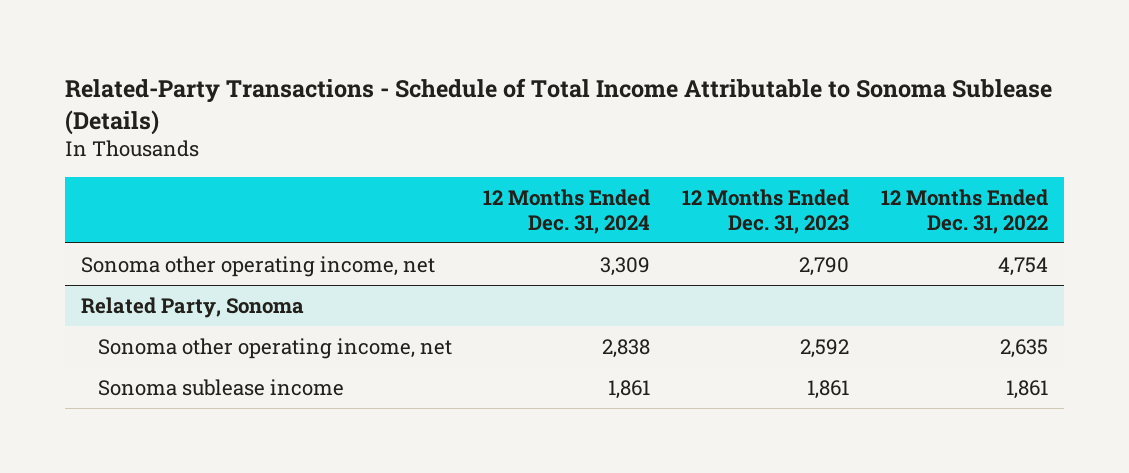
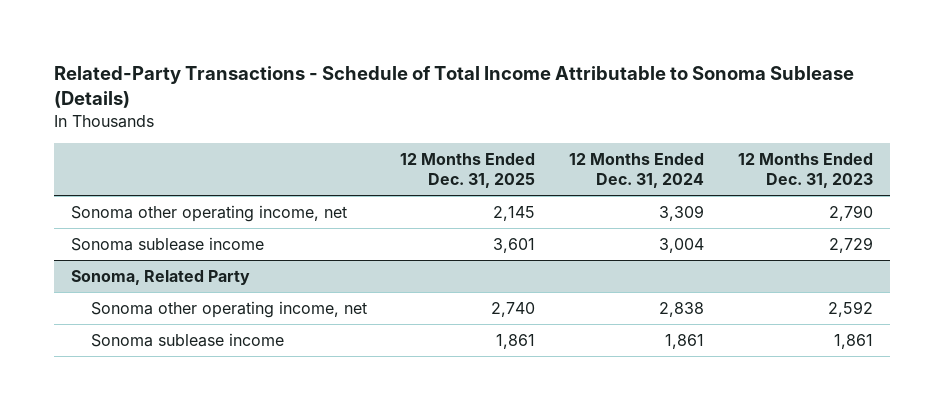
[881,188,1049,234] 12 Months Ended Dec. 31, 2022 -> none
none -> [400,153,536,189] 12 Months Ended Dec. 31, 2025
none -> [71,237,265,252] Sonoma sublease income
[80,296,304,318] Related Party, Sonoma -> [71,270,251,286] Sonoma, Related Party

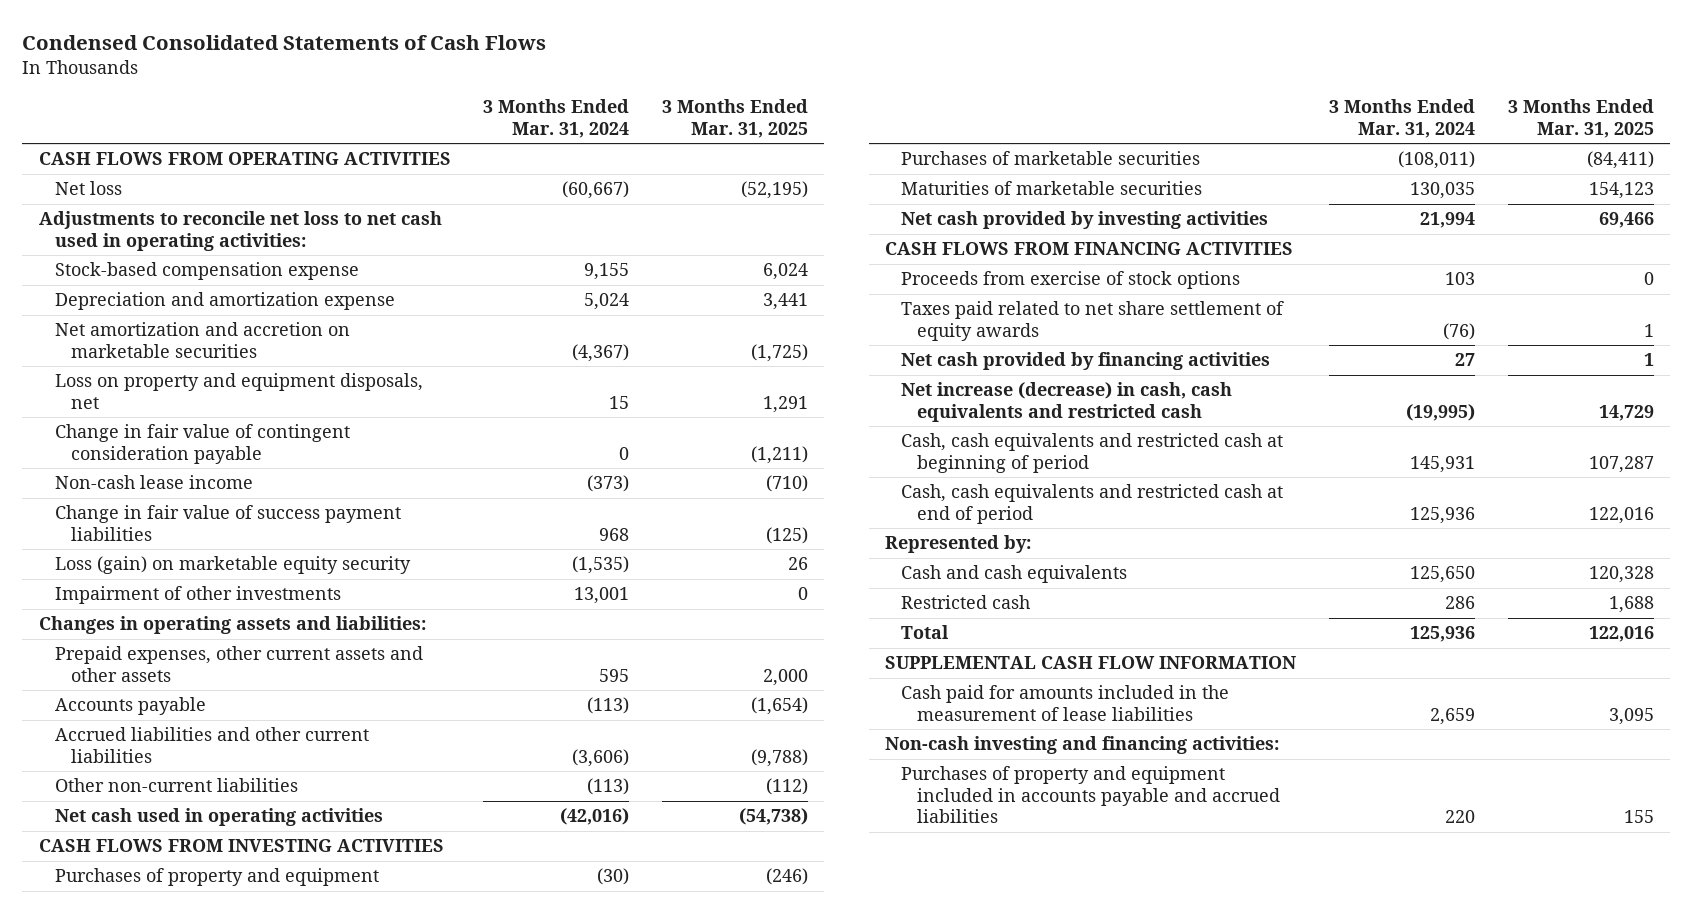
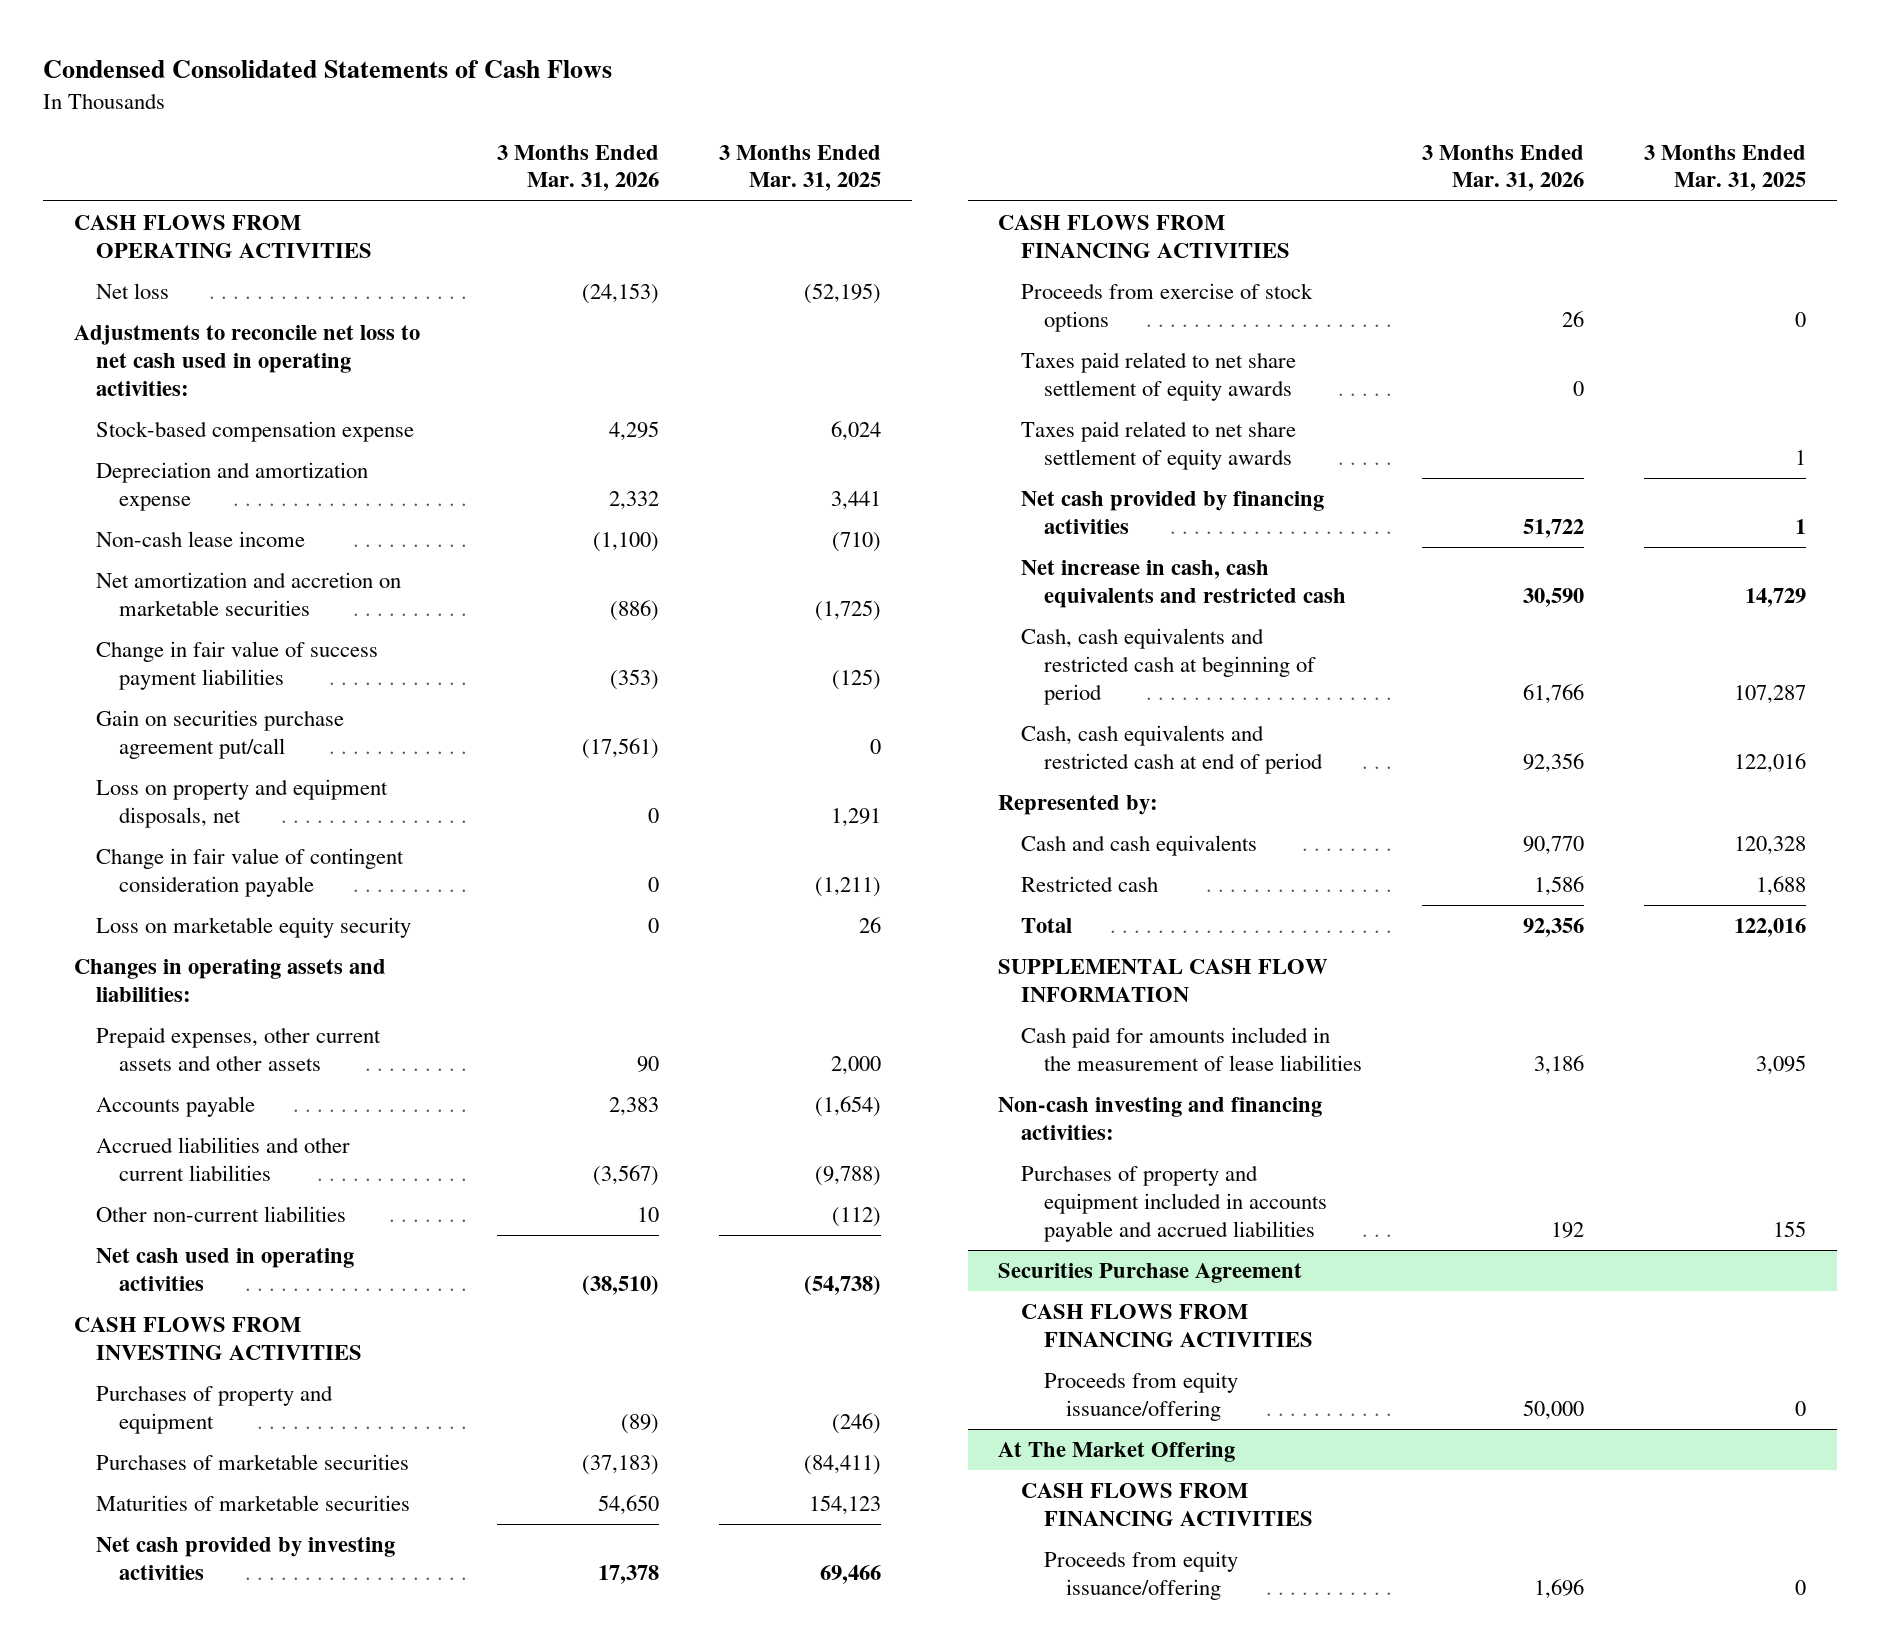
[483,99,630,138] 3 Months Ended Mar. 31, 2024 -> none
none -> [497,144,660,192] 3 Months Ended Mar. 31, 2026
[54,475,253,490] Non-cash lease income -> [96,531,306,548] Non-cash lease income
[54,505,401,541] Change in fair value of success payment liabilities -> [96,641,379,690] Change in fair value of success payment liabilities
none -> [96,710,345,759] Gain on securities purchase agreement put/call
[54,586,341,605] Impairment of other investments -> none
[54,556,411,575] Loss (gain) on marketable equity security -> [96,917,412,939] Loss on marketable equity security
none -> [1021,352,1297,401] Taxes paid related to net share settlement of equity awards
[900,382,1232,422] Net increase (decrease) in cash, cash equivalents and restricted cash -> [1021,560,1346,608] Net increase in cash, cash equivalents and restricted cash
none -> [998,1263,1303,1284] Securities Purchase Agreement
none -> [1021,1304,1313,1347] CASH FLOWS FROM FINANCING ACTIVITIES
none -> [1043,1372,1238,1421] Proceeds from equity issuance/offering
none -> [998,1442,1236,1463] At The Market Offering
none -> [1021,1483,1313,1526] CASH FLOWS FROM FINANCING ACTIVITIES
none -> [1043,1551,1238,1600] Proceeds from equity issuance/offering

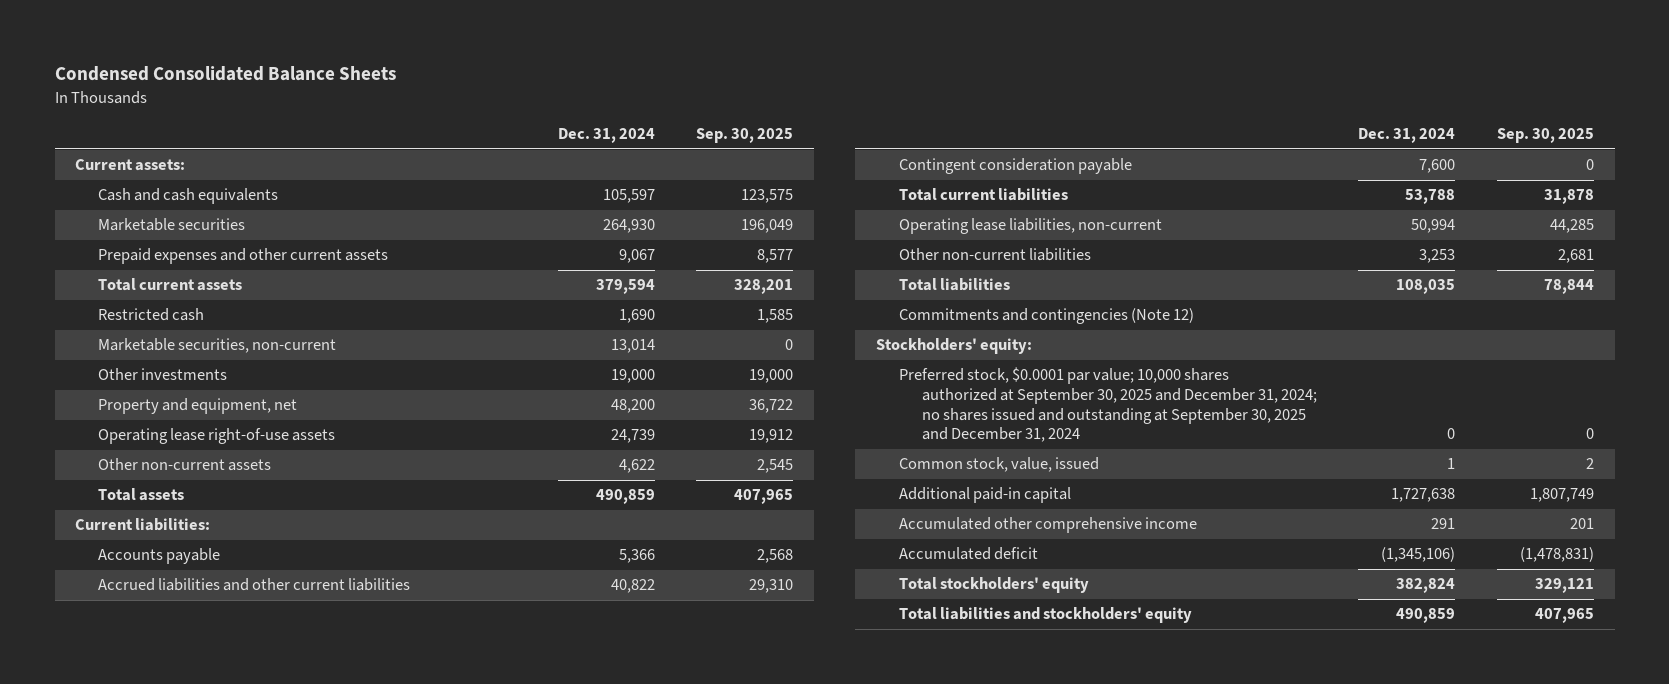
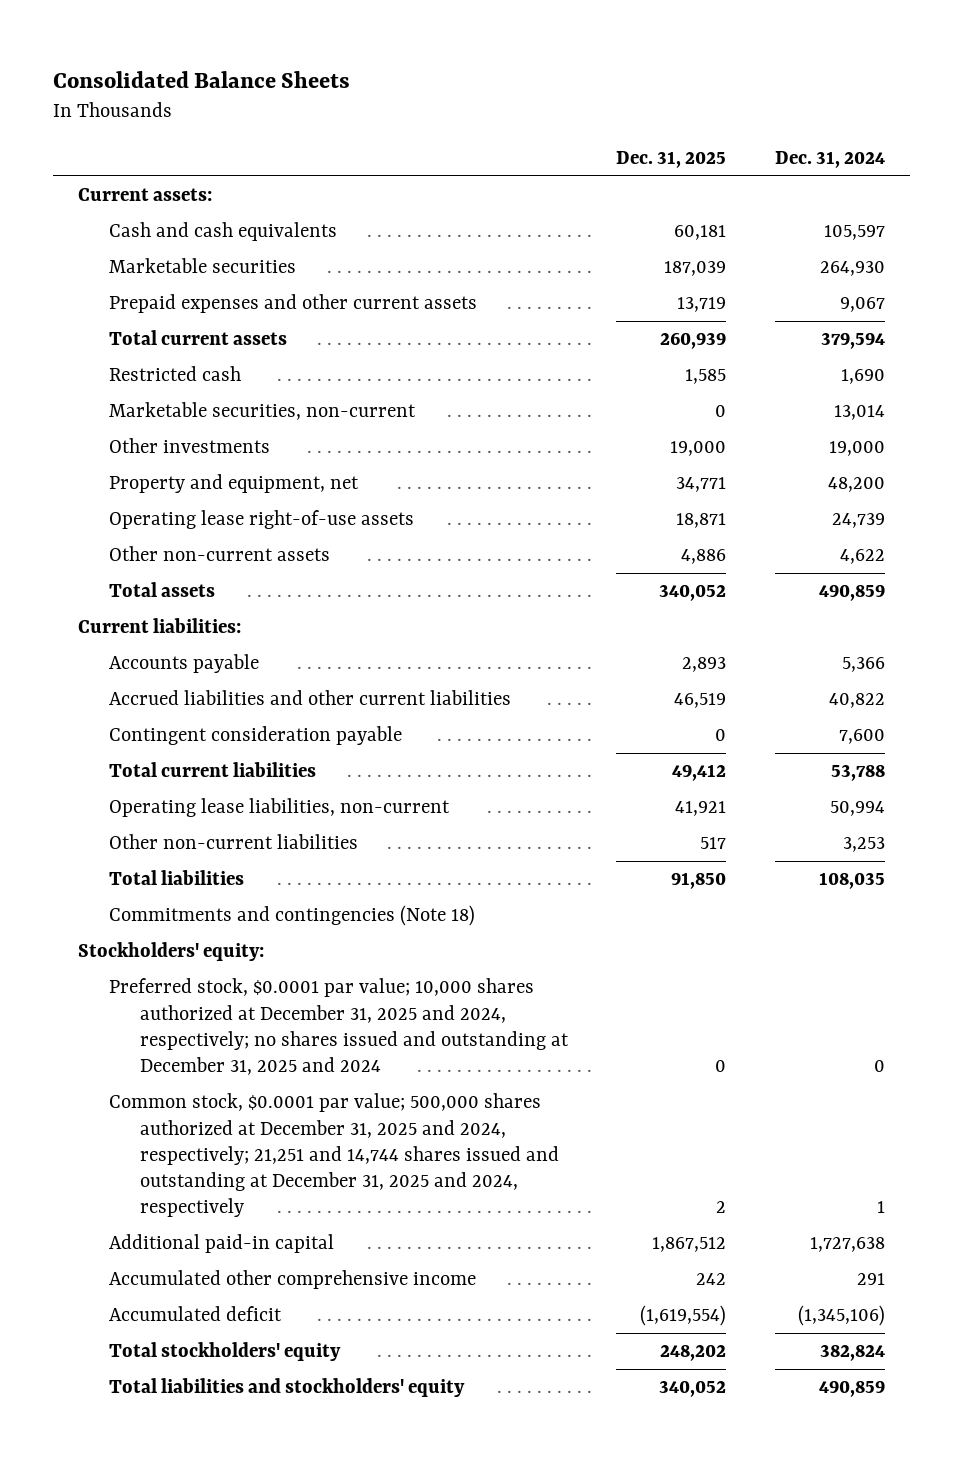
[54,66,396,82] Condensed Consolidated Balance Sheets -> [53,70,351,88] Consolidated Balance Sheets
[696,128,794,144] Sep. 30, 2025 -> none
none -> [616,150,727,168] Dec. 31, 2025
[898,308,1194,325] Commitments and contingencies (Note 12) -> [108,905,475,927] Commitments and contingencies (Note 18)
[898,367,1317,443] Preferred stock, $0.0001 par value; 10,000 shares authorized at September 30, 2025 and December 31, 2024; no shares issued and outstanding at September 30, 2025 and December 31, 2024 -> [108,978,569,1075] Preferred stock, $0.0001 par value; 10,000 shares authorized at December 31, 2025 and 2024, respectively; no shares issued and outstanding at December 31, 2025 and 2024
[898,457,1099,473] Common stock, value, issued -> [108,1093,559,1218] Common stock, $0.0001 par value; 500,000 shares authorized at December 31, 2025 and 2024, respectively; 21,251 and 14,744 shares issued and outstanding at December 31, 2025 and 2024, respectively

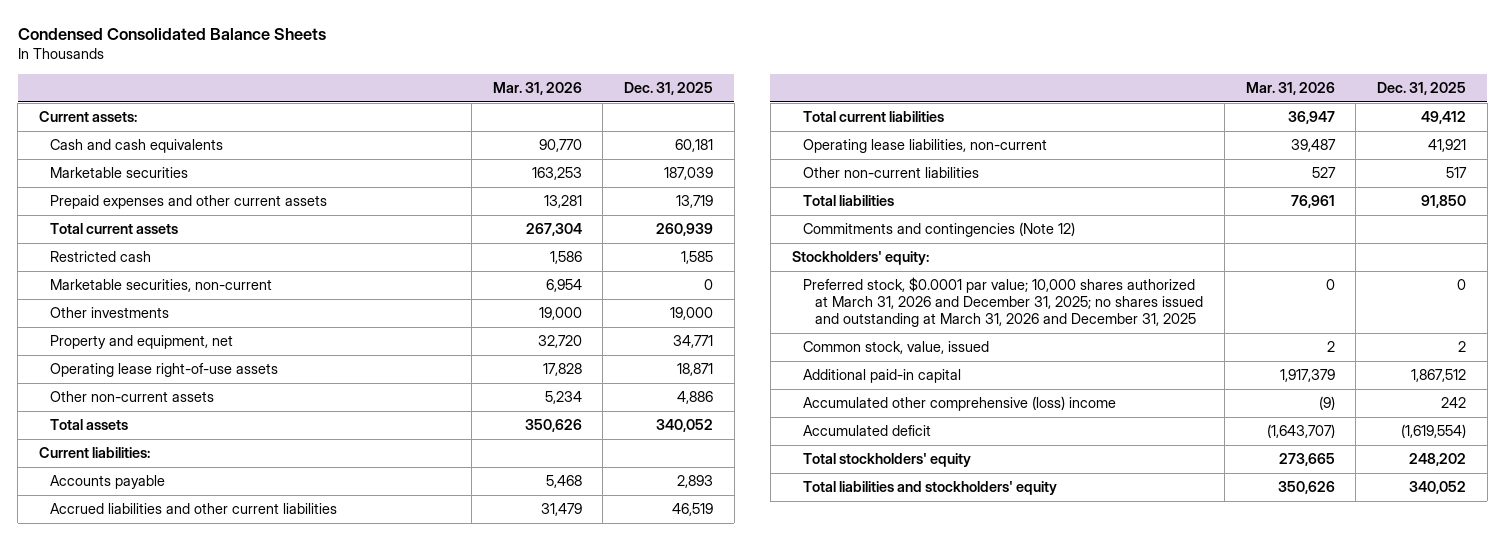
[53,70,351,88] Consolidated Balance Sheets -> [17,27,326,40] Condensed Consolidated Balance Sheets
[775,150,886,168] Dec. 31, 2024 -> none
none -> [492,82,582,96] Mar. 31, 2026
[108,726,402,746] Contingent consideration payable -> none
[108,905,475,927] Commitments and contingencies (Note 18) -> [803,222,1076,238] Commitments and contingencies (Note 12)
[108,978,569,1075] Preferred stock, $0.0001 par value; 10,000 shares authorized at December 31, 2025 and 2024, respectively; no shares issued and outstanding at December 31, 2025 and 2024 -> [803,277,1204,328] Preferred stock, $0.0001 par value; 10,000 shares authorized at March 31, 2026 and December 31, 2025; no shares issued and outstanding at March 31, 2026 and December 31, 2025
[108,1093,559,1218] Common stock, $0.0001 par value; 500,000 shares authorized at December 31, 2025 and 2024, respectively; 21,251 and 14,744 shares issued and outstanding at December 31, 2025 and 2024, respectively -> [803,341,990,355] Common stock, value, issued
[108,1270,476,1290] Accumulated other comprehensive income -> [803,396,1117,412] Accumulated other comprehensive (loss) income

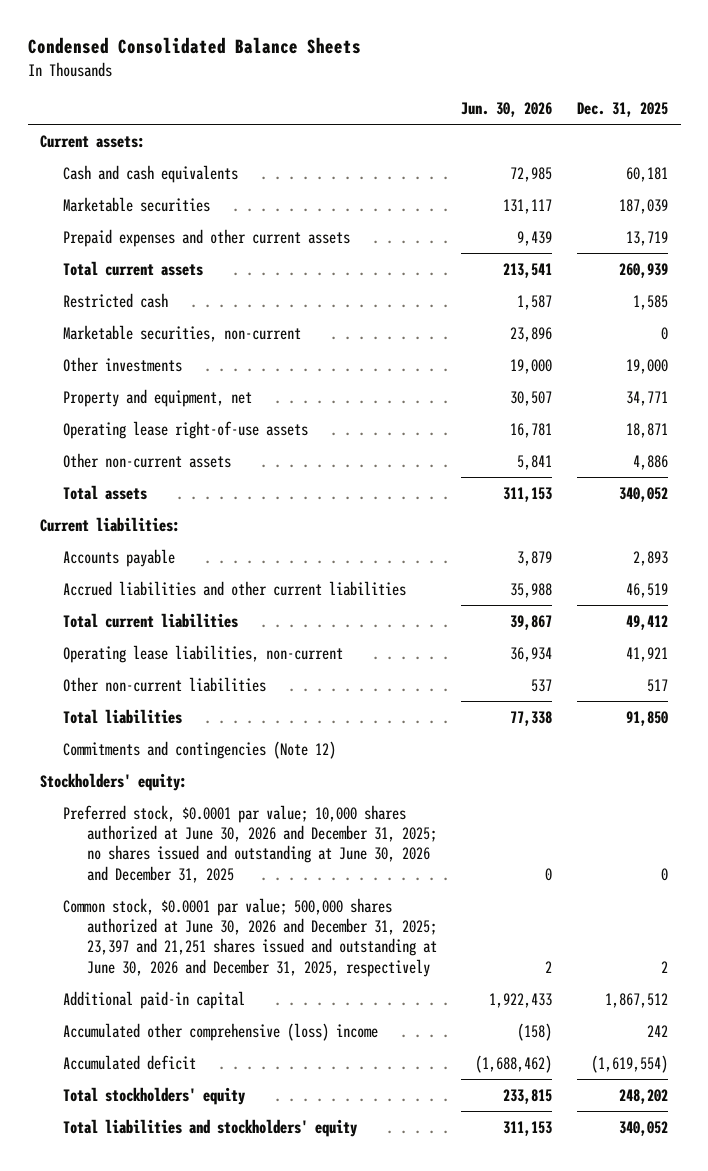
[492,82,582,96] Mar. 31, 2026 -> none
none -> [461,102,553,118] Jun. 30, 2026
[803,277,1204,328] Preferred stock, $0.0001 par value; 10,000 shares authorized at March 31, 2026 and December 31, 2025; no shares issued and outstanding at March 31, 2026 and December 31, 2025 -> [63,804,437,883] Preferred stock, $0.0001 par value; 10,000 shares authorized at June 30, 2026 and December 31, 2025; no shares issued and outstanding at June 30, 2026 and December 31, 2025
[803,341,990,355] Common stock, value, issued -> [63,897,437,977] Common stock, $0.0001 par value; 500,000 shares authorized at June 30, 2026 and December 31, 2025; 23,397 and 21,251 shares issued and outstanding at June 30, 2026 and December 31, 2025, respectively

